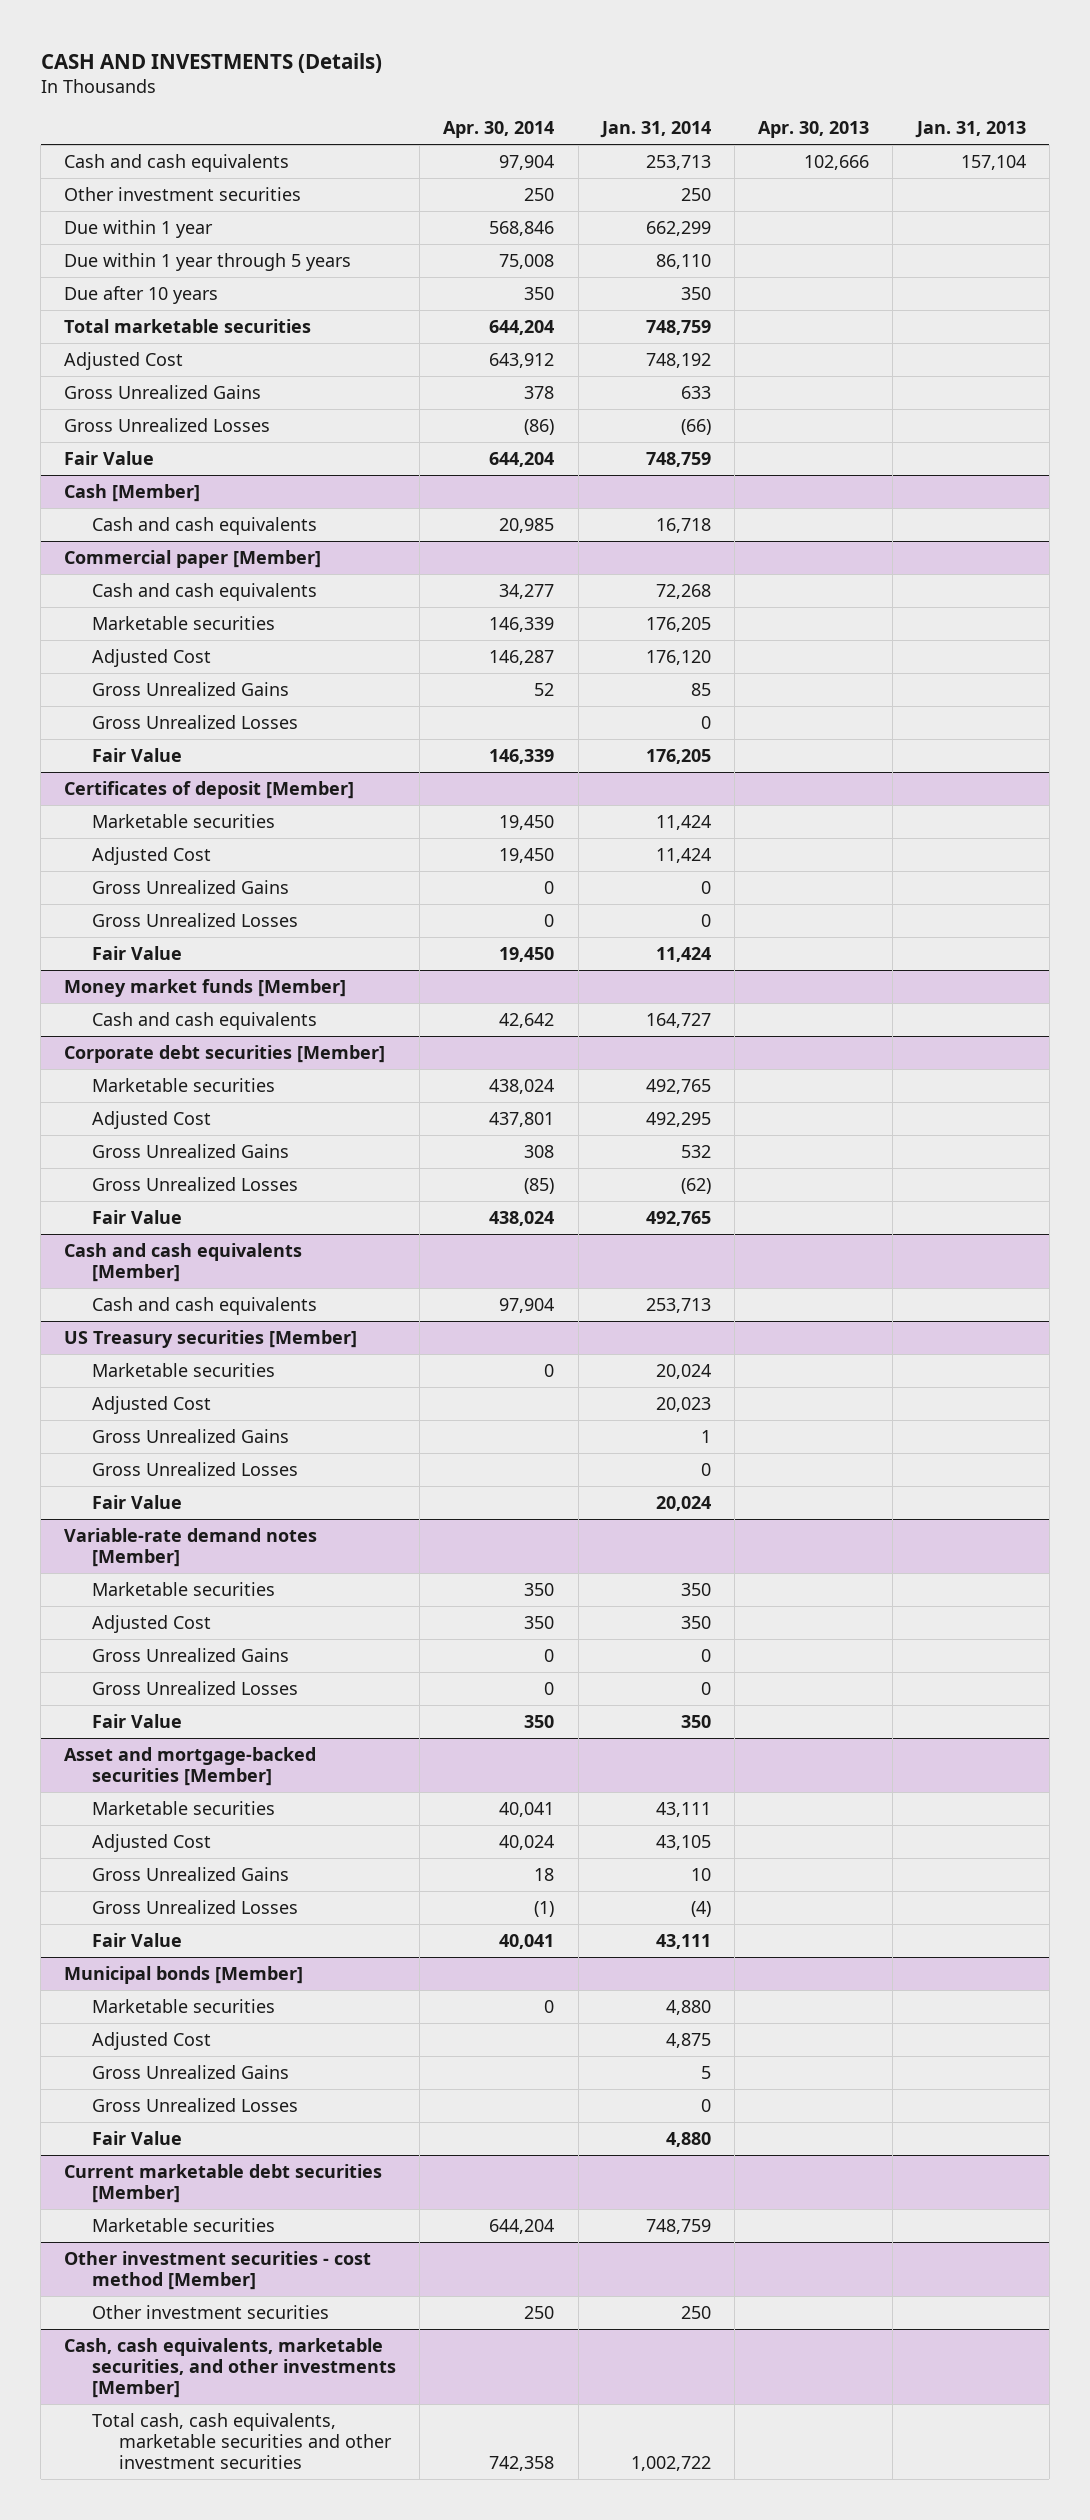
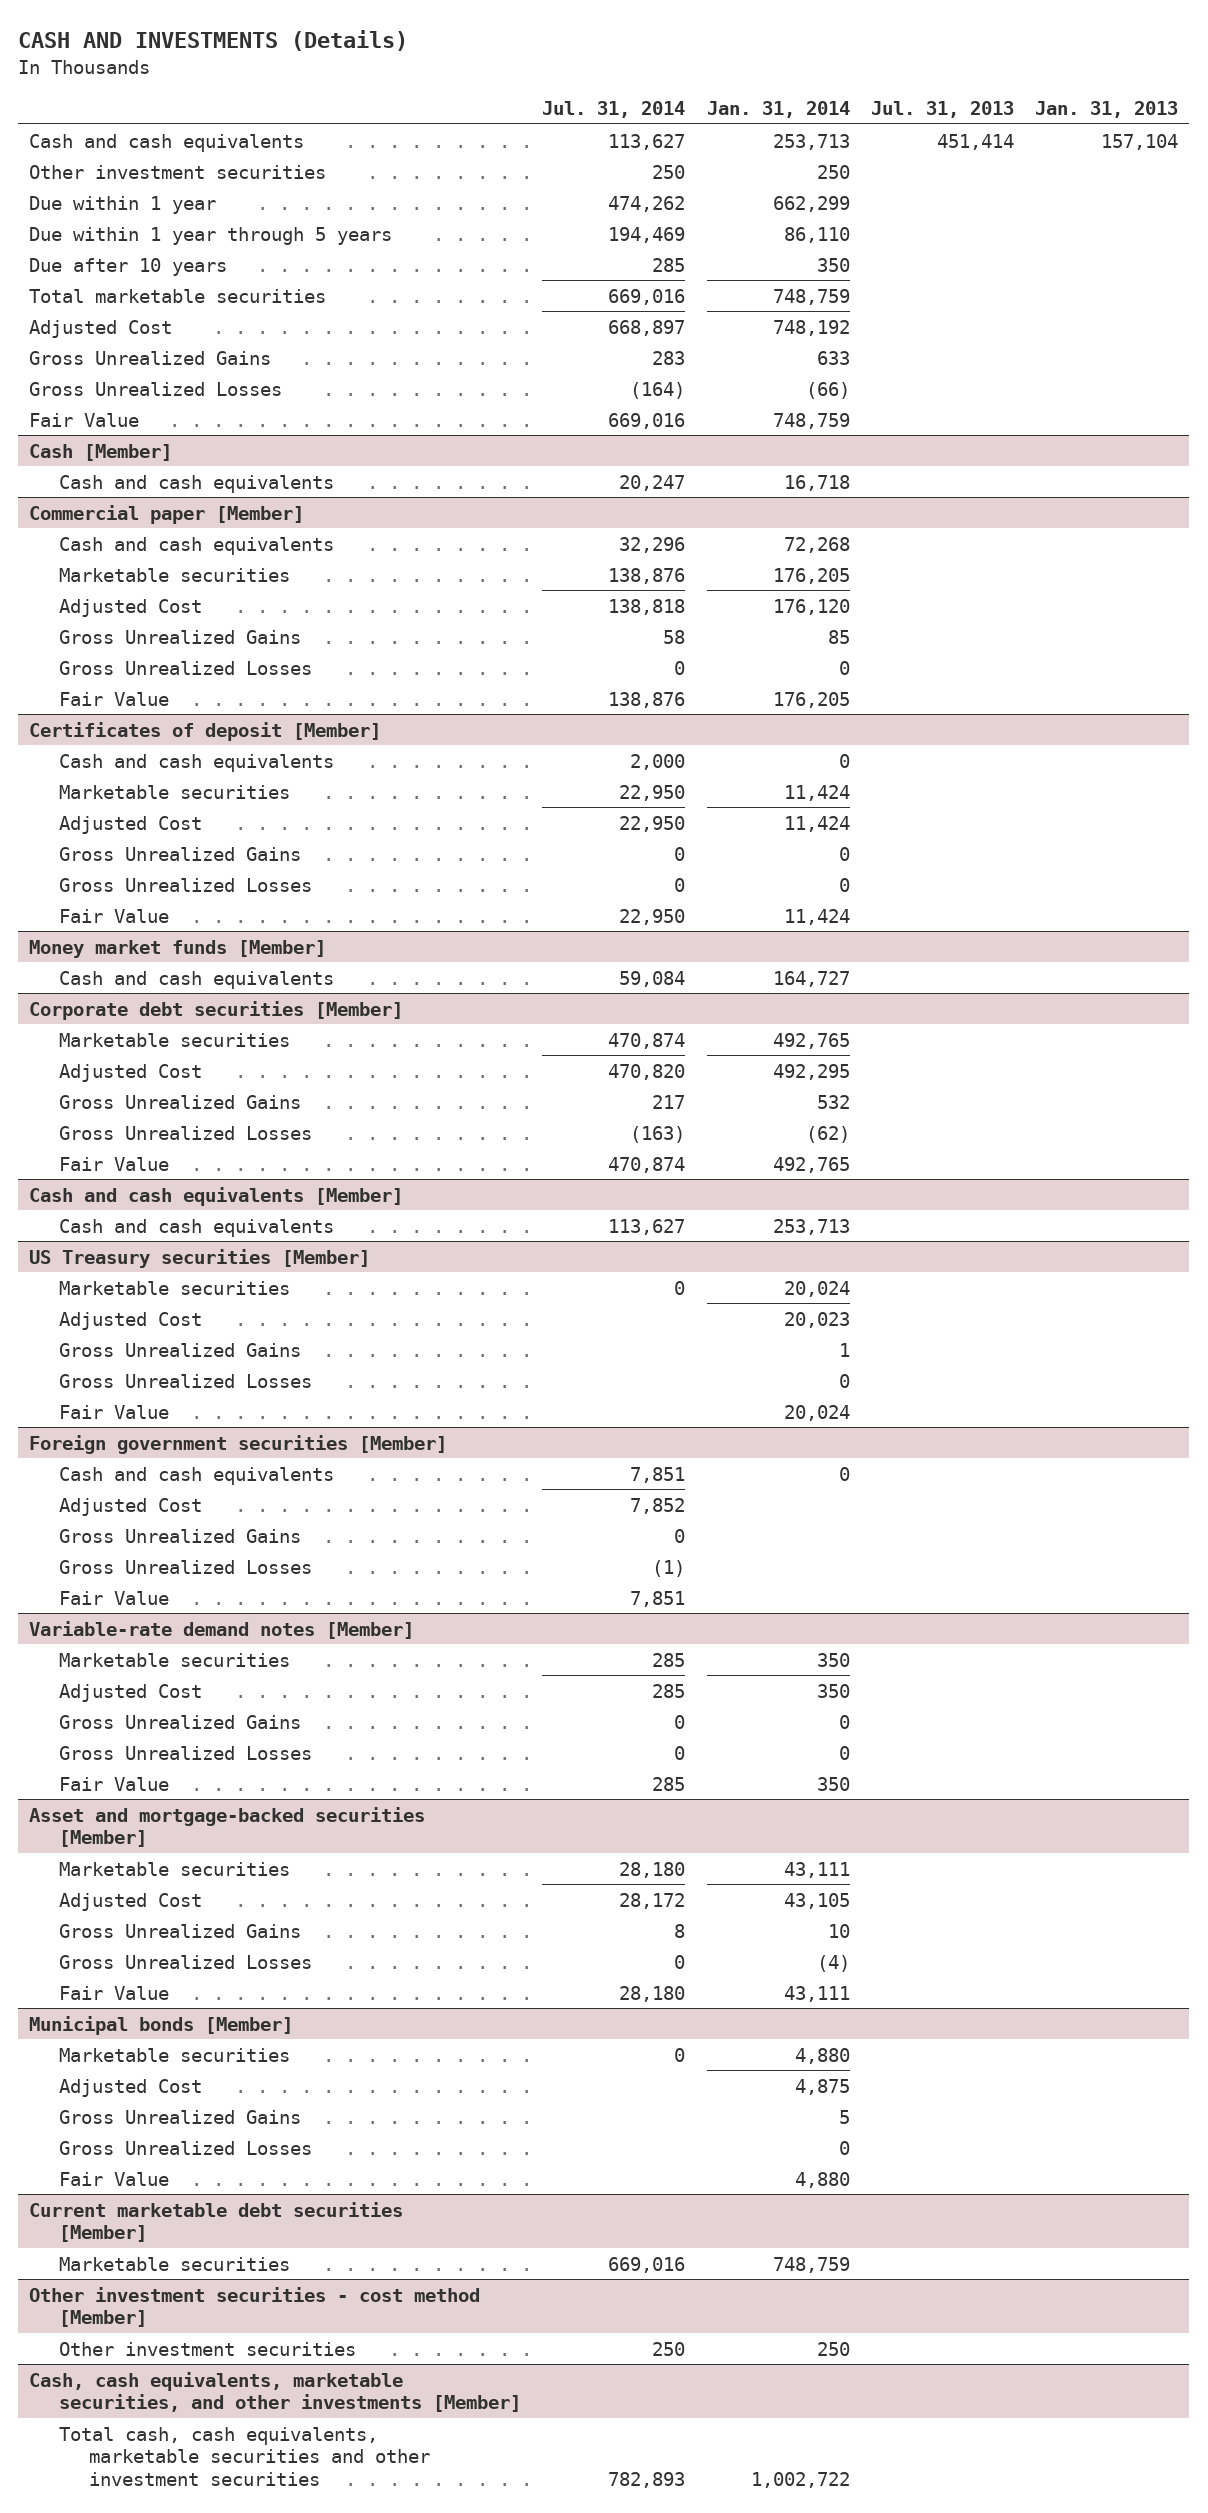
[443,121,555,139] Apr. 30, 2014 -> none
[758,121,870,139] Apr. 30, 2013 -> none
none -> [542,101,686,119] Jul. 31, 2014
none -> [871,101,1015,119] Jul. 31, 2013
none -> [58,753,334,772] Cash and cash equivalents
none -> [29,1434,448,1454] Foreign government securities [Member]
none -> [58,1466,334,1485] Cash and cash equivalents
none -> [58,1497,202,1516] Adjusted Cost
none -> [58,1528,301,1543] Gross Unrealized Gains
none -> [58,1559,312,1574] Gross Unrealized Losses
none -> [58,1590,169,1605] Fair Value

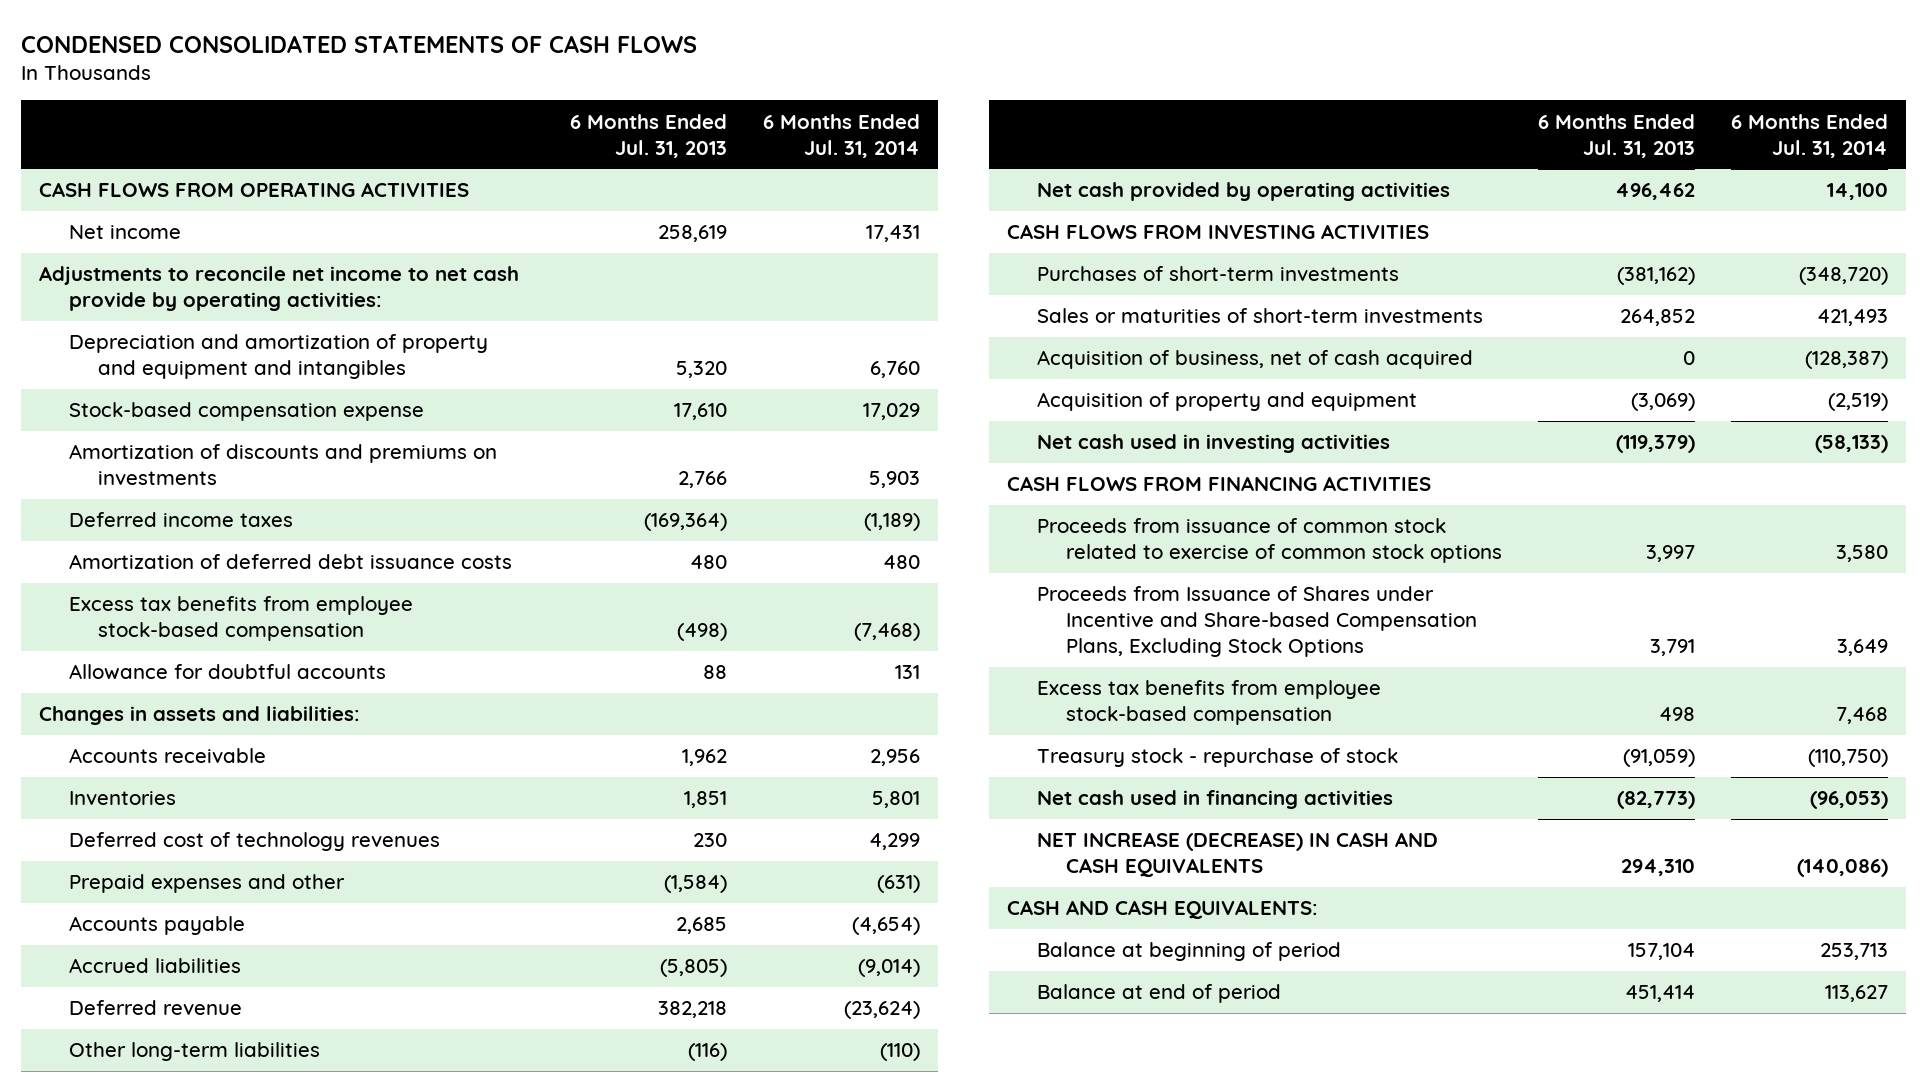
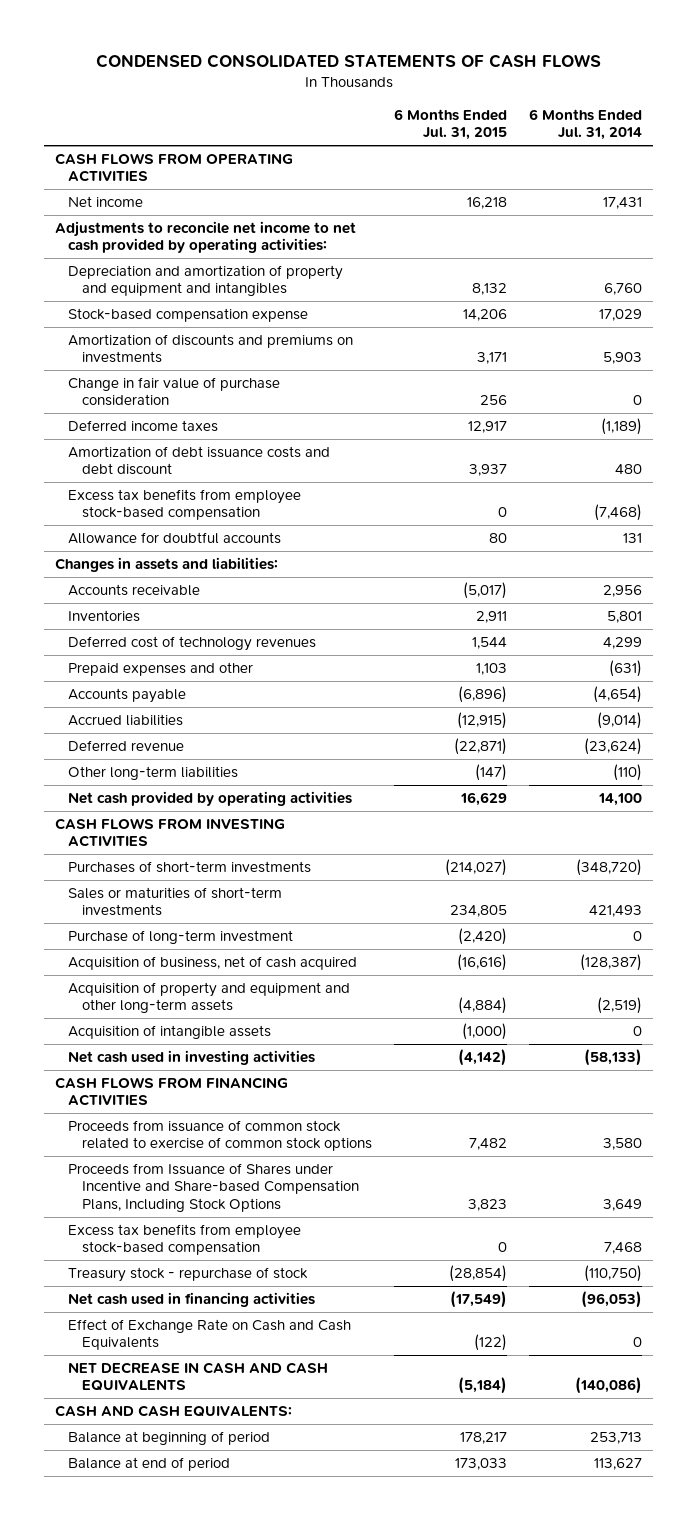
[570,113,728,158] 6 Months Ended Jul. 31, 2013 -> none
none -> [393,108,507,141] 6 Months Ended Jul. 31, 2015
[39,266,520,312] Adjustments to reconcile net income to net cash provide by operating activities: -> [54,221,356,254] Adjustments to reconcile net income to net cash provided by operating activities:
none -> [68,377,281,407] Change in fair value of purchase consideration
[68,554,512,570] Amortization of deferred debt issuance costs -> [68,446,331,476] Amortization of debt issuance costs and debt discount
none -> [68,930,294,945] Purchase of long-term investment
[1036,392,1417,412] Acquisition of property and equipment -> [68,982,351,1014] Acquisition of property and equipment and other long-term assets
none -> [68,1025,272,1040] Acquisition of intangible assets
[1036,586,1477,657] Proceeds from Issuance of Shares under Incentive and Share-based Compensation Plans, Excluding Stock Options -> [68,1163,359,1212] Proceeds from Issuance of Shares under Incentive and Share-based Compensation Plans, Including Stock Options
none -> [68,1319,352,1351] Effect of Exchange Rate on Cash and Cash Equivalents
[1036,832,1438,878] NET INCREASE (DECREASE) IN CASH AND CASH EQUIVALENTS -> [68,1362,329,1392] NET DECREASE IN CASH AND CASH EQUIVALENTS

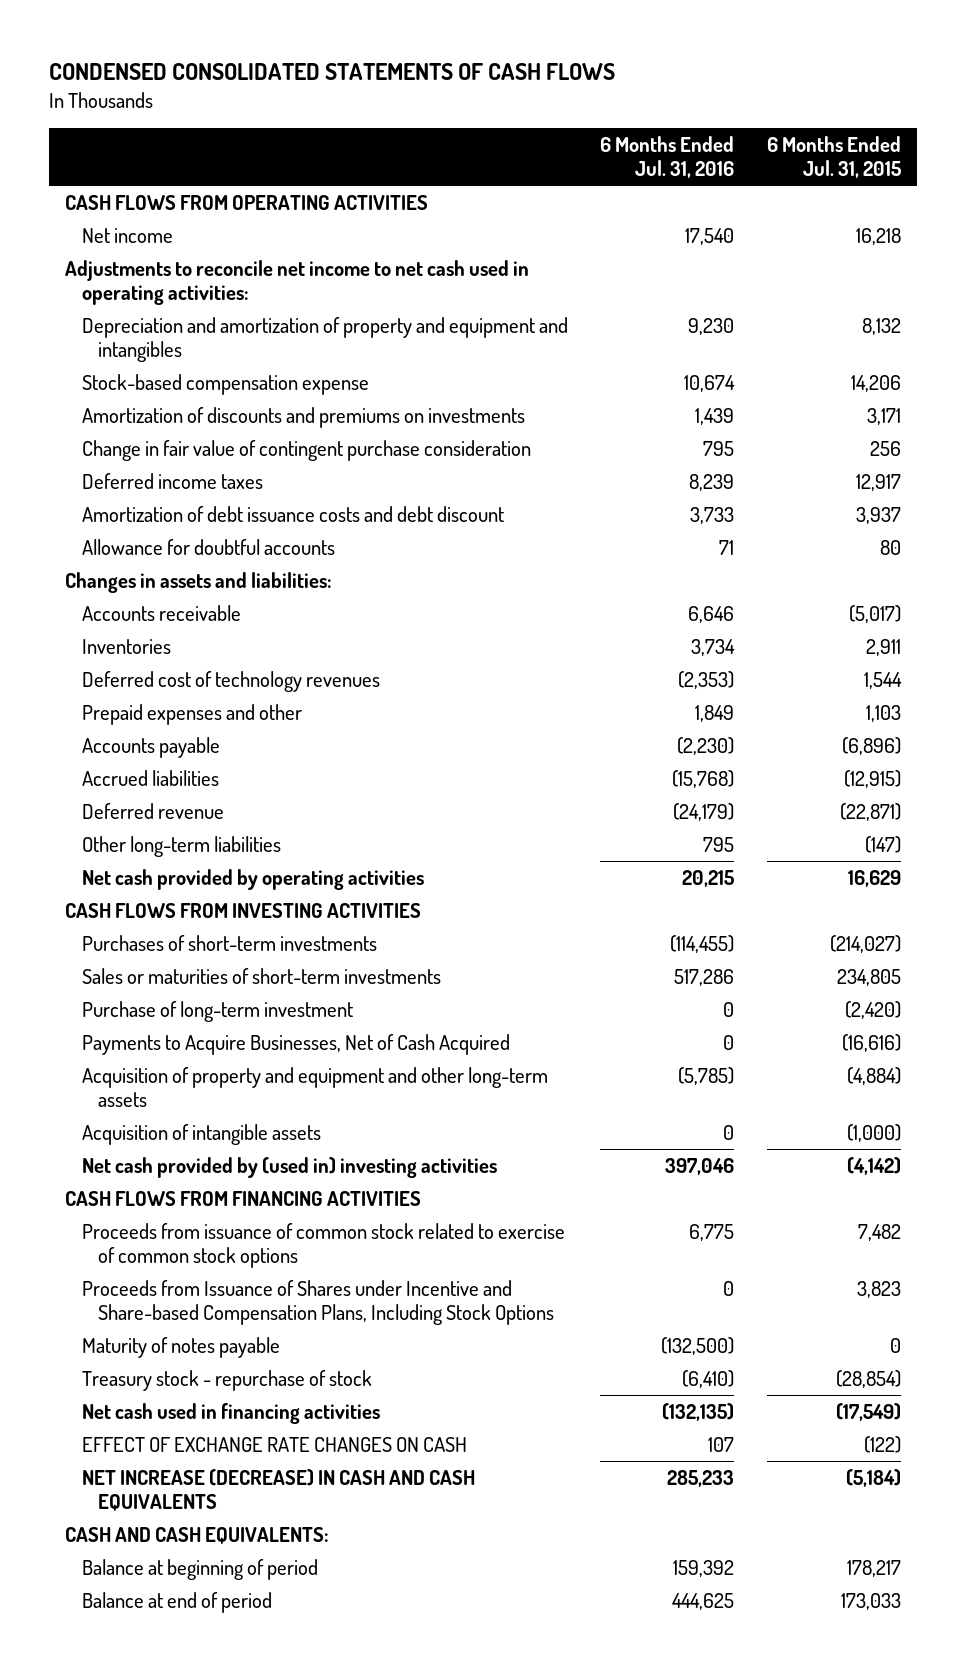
[529,108,643,141] 6 Months Ended Jul. 31, 2014 -> none
none -> [600,136,735,178] 6 Months Ended Jul. 31, 2016
[54,221,356,254] Adjustments to reconcile net income to net cash provided by operating activities: -> [64,259,529,305] Adjustments to reconcile net income to net cash used in operating activities:
[68,377,281,407] Change in fair value of purchase consideration -> [81,439,531,461] Change in fair value of contingent purchase consideration
[68,489,302,521] Excess tax benefits from employee stock-based compensation -> none
[68,956,358,971] Acquisition of business, net of cash acquired -> [81,1033,510,1055] Payments to Acquire Businesses, Net of Cash Acquired
[68,1050,316,1066] Net cash used in investing activities -> [81,1156,497,1178] Net cash provided by (used in) investing activities
[68,1224,302,1256] Excess tax benefits from employee stock-based compensation -> none
none -> [81,1336,280,1358] Maturity of notes payable
[68,1319,352,1351] Effect of Exchange Rate on Cash and Cash Equivalents -> [81,1436,467,1452] EFFECT OF EXCHANGE RATE CHANGES ON CASH
[68,1362,329,1392] NET DECREASE IN CASH AND CASH EQUIVALENTS -> [81,1468,475,1511] NET INCREASE (DECREASE) IN CASH AND CASH EQUIVALENTS

